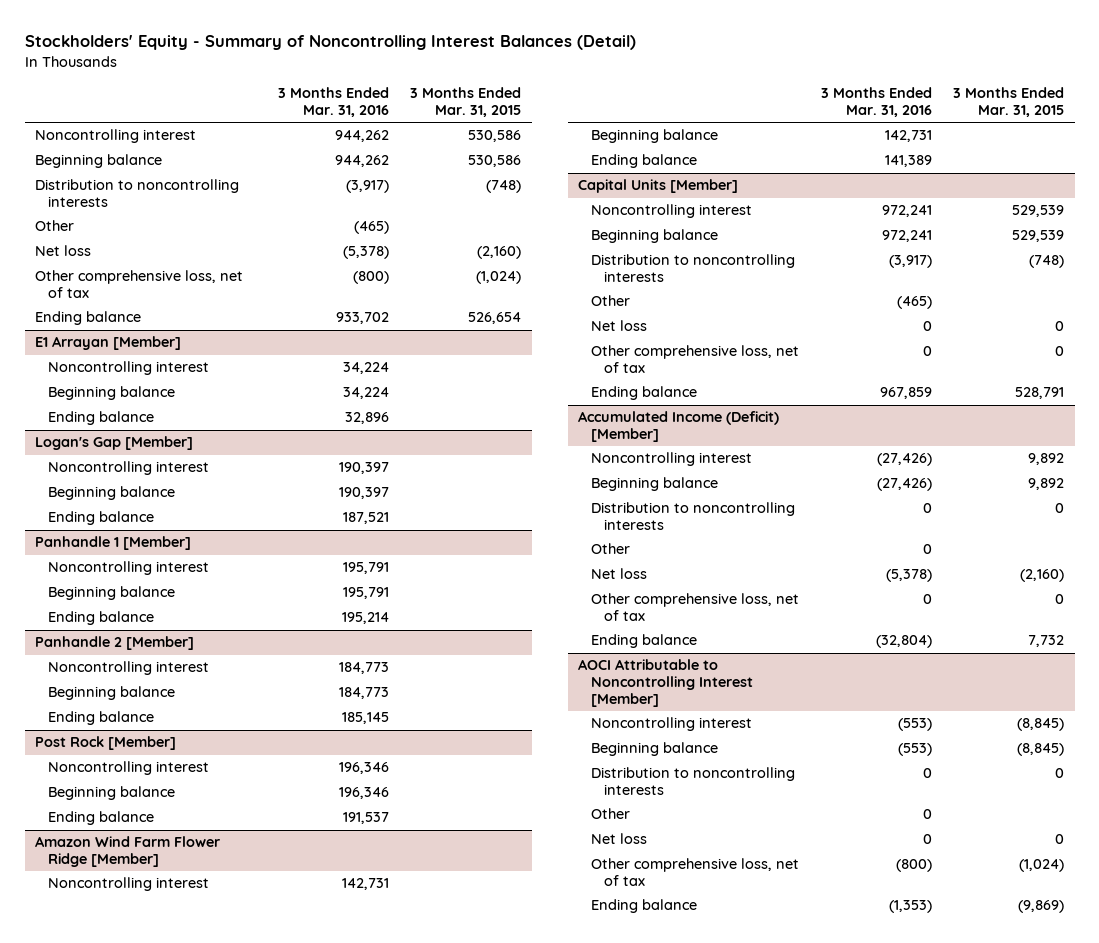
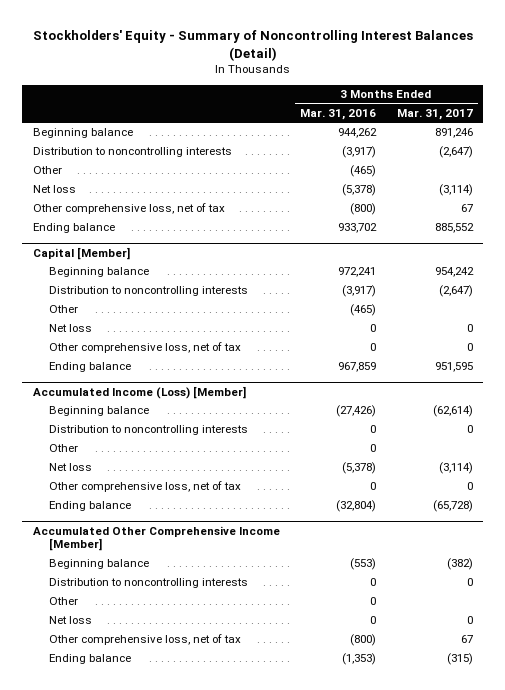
[410,87,522,118] 3 Months Ended Mar. 31, 2015 -> none
none -> [396,108,473,120] Mar. 31, 2017
[35,129,197,144] Noncontrolling interest -> none
[35,336,182,351] E1 Arrayan [Member] -> none
[48,361,210,376] Noncontrolling interest -> none
[48,386,176,401] Beginning balance -> none
[48,411,155,426] Ending balance -> none
[35,436,194,451] Logan's Gap [Member] -> none
[48,461,210,476] Noncontrolling interest -> none
[48,486,176,501] Beginning balance -> none
[48,511,155,526] Ending balance -> none
[35,536,192,551] Panhandle 1 [Member] -> none
[48,561,210,576] Noncontrolling interest -> none
[48,586,176,601] Beginning balance -> none
[48,611,155,626] Ending balance -> none
[35,636,195,651] Panhandle 2 [Member] -> none
[48,661,210,676] Noncontrolling interest -> none
[48,686,176,701] Beginning balance -> none
[48,711,155,726] Ending balance -> none
[35,736,177,751] Post Rock [Member] -> none
[48,761,210,776] Noncontrolling interest -> none
[48,786,176,801] Beginning balance -> none
[48,811,155,826] Ending balance -> none
[35,836,221,868] Amazon Wind Farm Flower Ridge [Member] -> none
[48,877,210,892] Noncontrolling interest -> none
[591,129,719,144] Beginning balance -> none
[591,154,698,169] Ending balance -> none
[591,204,753,219] Noncontrolling interest -> none
[578,179,739,194] Capital Units [Member] -> [32,247,130,261] Capital [Member]
[591,452,753,467] Noncontrolling interest -> none
[578,411,780,443] Accumulated Income (Deficit) [Member] -> [32,386,246,400] Accumulated Income (Loss) [Member]
[591,717,753,732] Noncontrolling interest -> none
[578,659,754,707] AOCI Attributable to Noncontrolling Interest [Member] -> [32,526,280,552] Accumulated Other Comprehensive Income [Member]

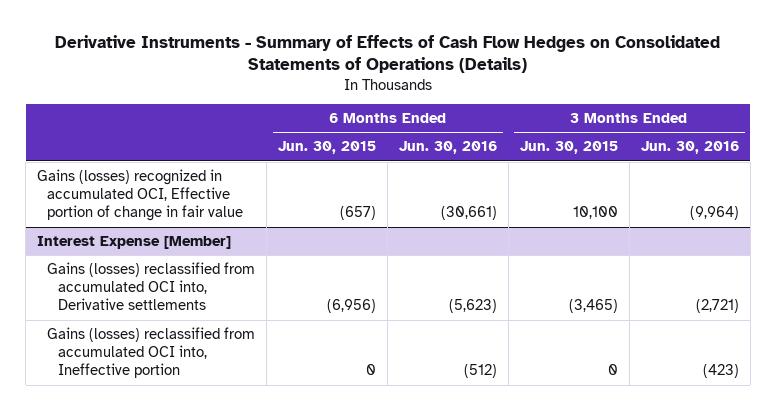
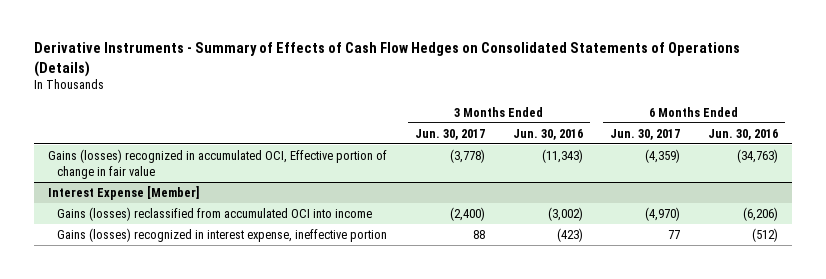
[278,141,377,155] Jun. 30, 2015 -> none
[520,141,619,155] Jun. 30, 2015 -> none
none -> [414,128,485,140] Jun. 30, 2017
none -> [610,128,681,140] Jun. 30, 2017
[441,206,498,221] (30,661) -> [737,148,779,163] (34,763)
[689,206,739,221] (9,964) -> [541,148,583,163] (11,343)
[47,261,256,311] Gains (losses) reclassified from accumulated OCI into, Derivative settlements -> [56,206,372,221] Gains (losses) reclassified from accumulated OCI into income
[449,299,498,314] (5,623) -> [743,206,779,221] (6,206)
[695,299,739,314] (2,721) -> [547,206,583,221] (3,002)
[47,326,256,379] Gains (losses) reclassified from accumulated OCI into, Ineffective portion -> [56,227,387,242] Gains (losses) recognized in interest expense, ineffective portion

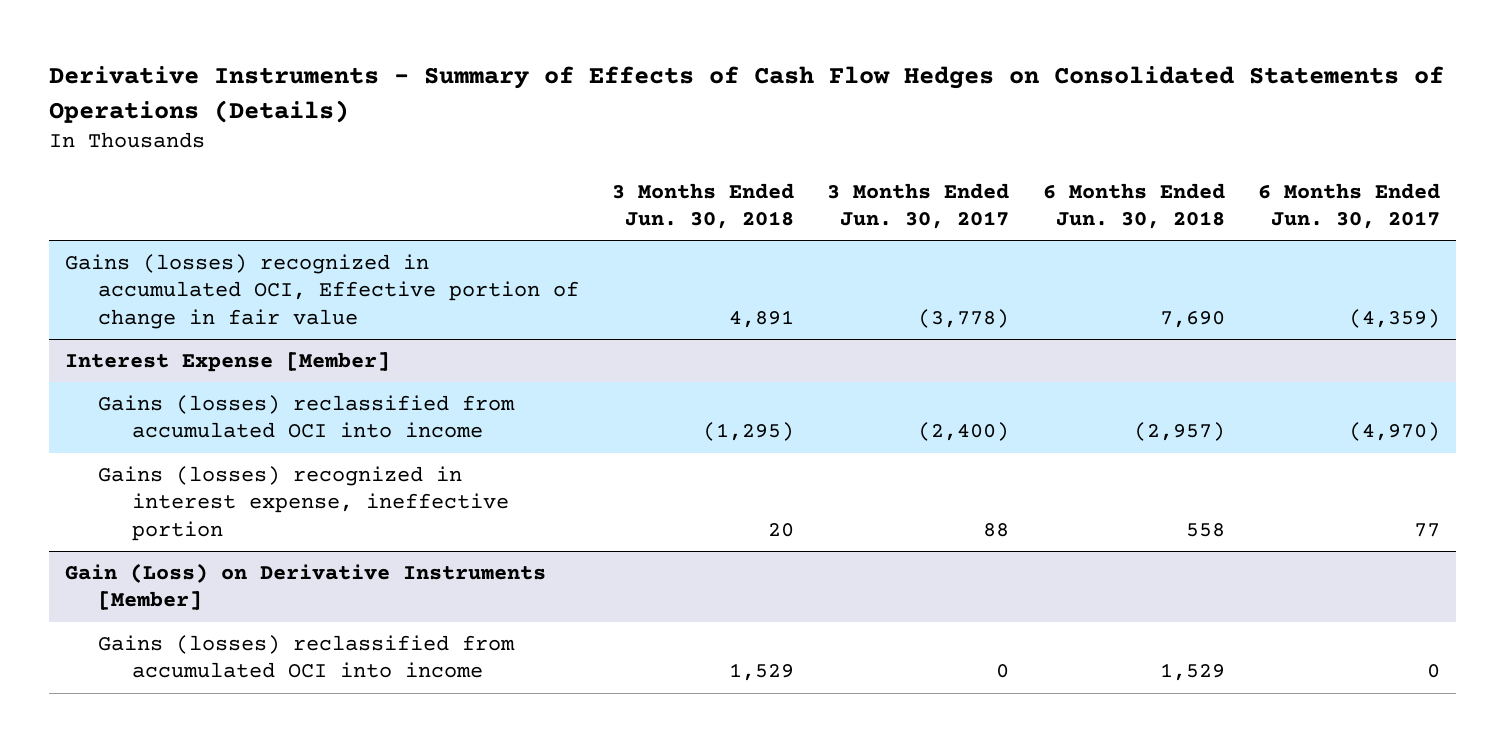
[512,128,583,140] Jun. 30, 2016 -> none
[708,128,779,140] Jun. 30, 2016 -> none
none -> [612,182,795,230] 3 Months Ended Jun. 30, 2018
none -> [1042,182,1225,230] 6 Months Ended Jun. 30, 2018
none -> [65,563,547,611] Gain (Loss) on Derivative Instruments [Member]
none -> [98,635,516,679] Gains (losses) reclassified from accumulated OCI into income

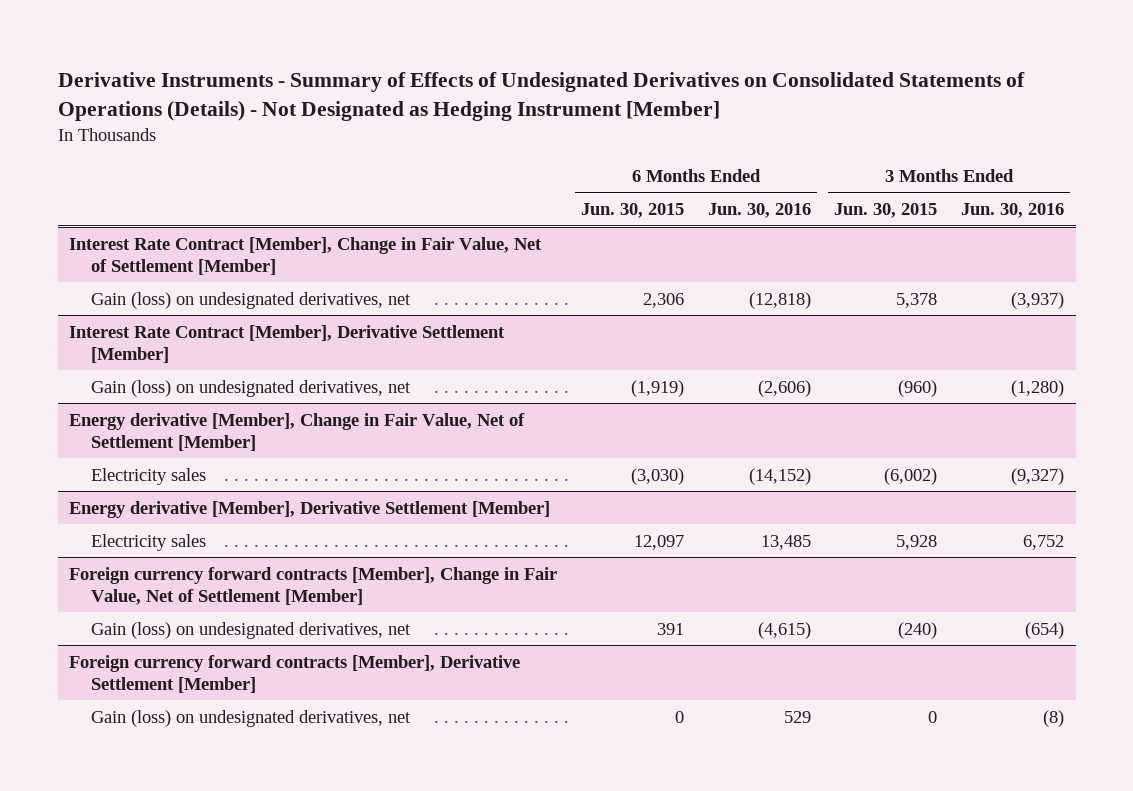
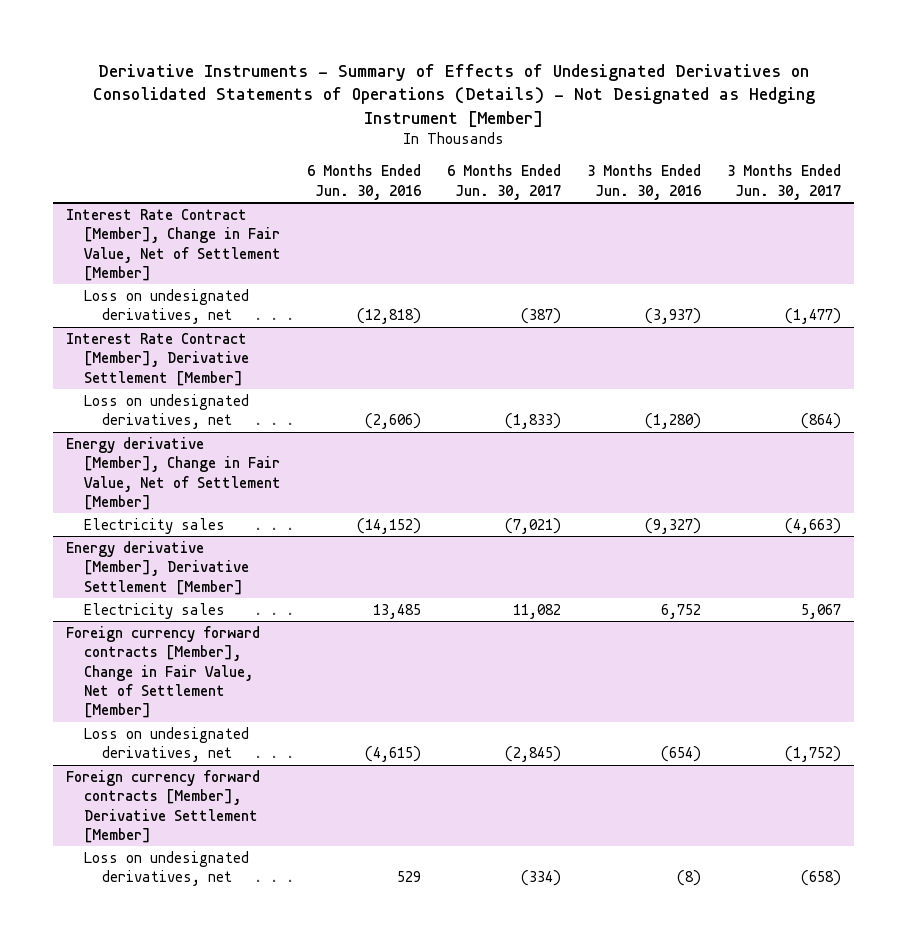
[581,203,685,219] Jun. 30, 2015 -> none
[834,203,938,219] Jun. 30, 2015 -> none
none -> [447,164,562,200] 6 Months Ended Jun. 30, 2017
none -> [727,164,842,200] 3 Months Ended Jun. 30, 2017
[91,291,412,309] Gain (loss) on undesignated derivatives, net -> [83,288,249,325] Loss on undesignated derivatives, net
[91,379,412,397] Gain (loss) on undesignated derivatives, net -> [83,393,249,430] Loss on undesignated derivatives, net
[91,621,412,639] Gain (loss) on undesignated derivatives, net -> [83,726,249,763] Loss on undesignated derivatives, net
[91,709,412,727] Gain (loss) on undesignated derivatives, net -> [83,850,249,887] Loss on undesignated derivatives, net

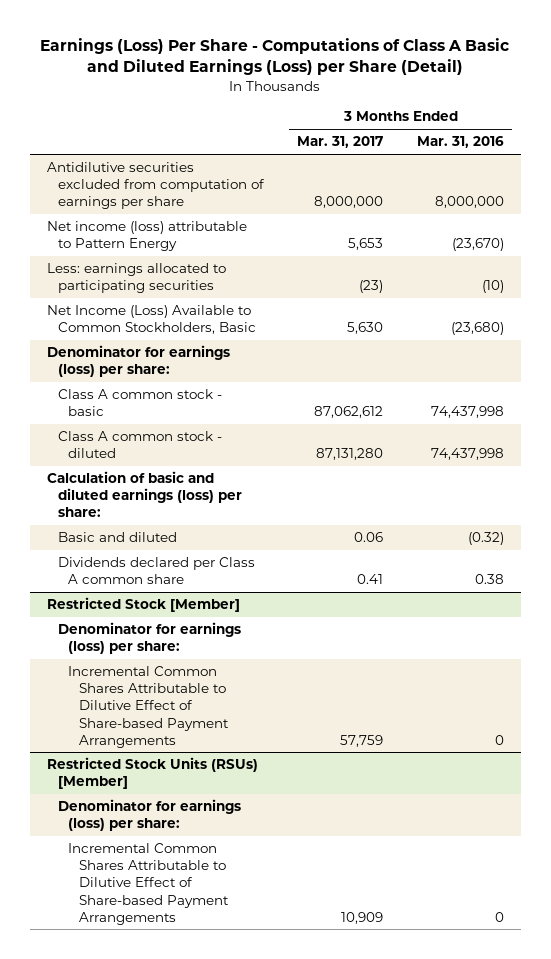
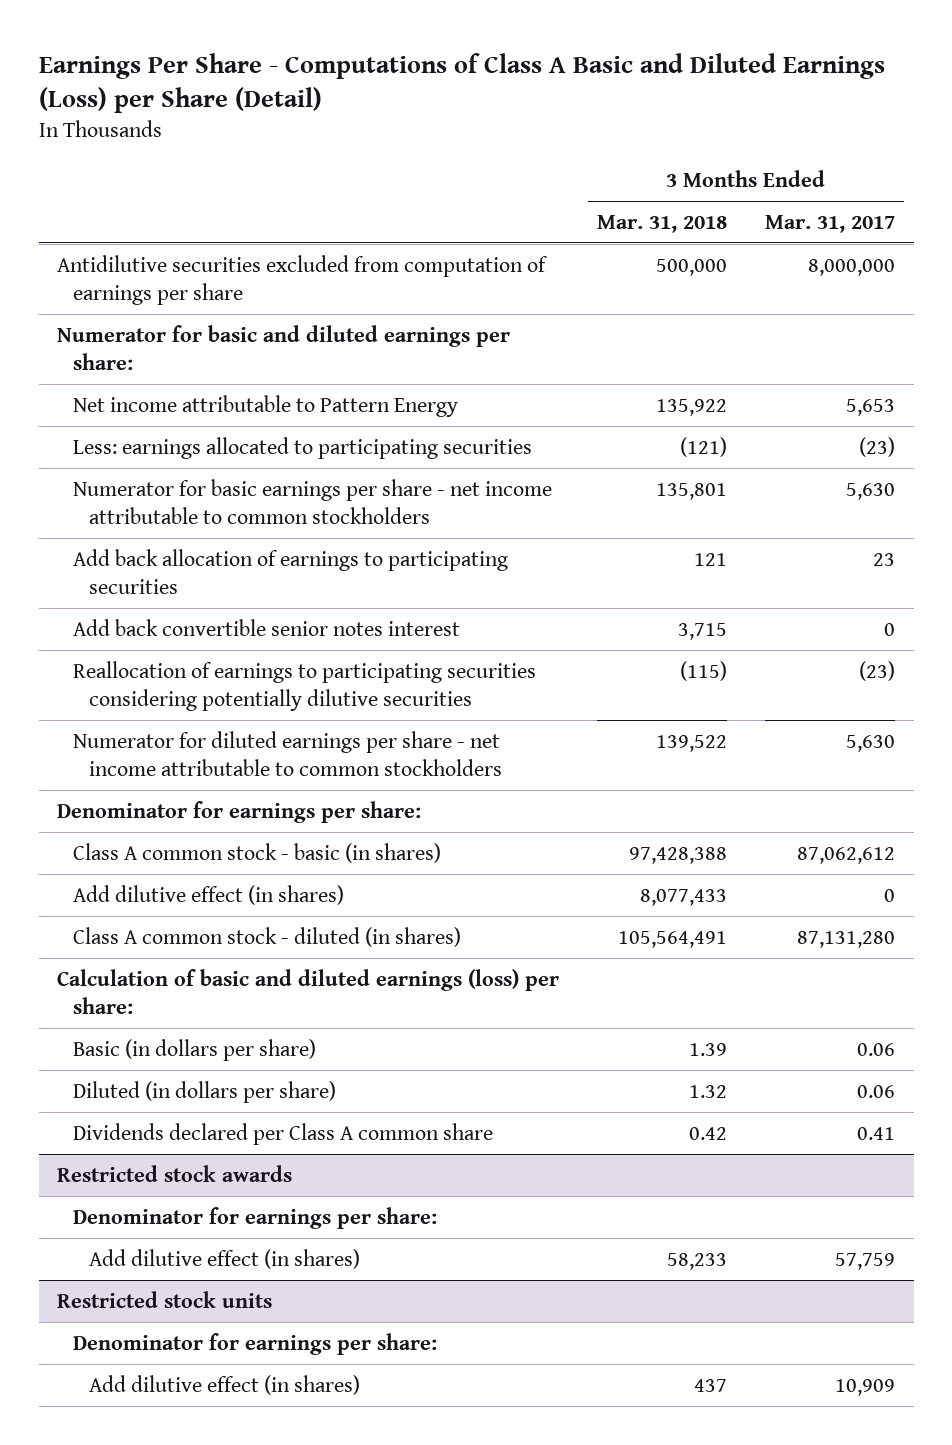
[40,38,510,76] Earnings (Loss) Per Share - Computations of Class A Basic and Diluted Earnings (Loss) per Share (Detail) -> [38,52,885,114] Earnings Per Share - Computations of Class A Basic and Diluted Earnings (Loss) per Share (Detail)
[417,136,505,149] Mar. 31, 2016 -> none
none -> [597,214,728,233] Mar. 31, 2018
none -> [57,324,511,371] Numerator for basic and diluted earnings per share:
[46,221,247,252] Net income (loss) attributable to Pattern Energy -> [73,394,459,417] Net income attributable to Pattern Energy
[46,305,256,335] Net Income (Loss) Available to Common Stockholders, Basic -> [73,478,553,525] Numerator for basic earnings per share - net income attributable to common stockholders
none -> [73,548,509,595] Add back allocation of earnings to participating securities
none -> [73,618,461,636] Add back convertible senior notes interest
none -> [73,660,537,712] Reallocation of earnings to participating securities considering potentially dilutive securities
none -> [73,730,503,777] Numerator for diluted earnings per share - net income attributable to common stockholders
[46,345,230,378] Denominator for earnings (loss) per share: -> [57,800,422,823] Denominator for earnings per share:
[57,389,222,417] Class A common stock - basic -> [73,842,442,863] Class A common stock - basic (in shares)
none -> [73,884,345,905] Add dilutive effect (in shares)
[57,431,222,459] Class A common stock - diluted -> [73,926,462,947] Class A common stock - diluted (in shares)
[57,532,177,543] Basic and diluted -> none
none -> [73,1038,317,1061] Basic (in dollars per share)
none -> [73,1080,337,1103] Diluted (in dollars per share)
[46,597,240,613] Restricted Stock [Member] -> [57,1164,293,1182] Restricted stock awards
[57,622,241,655] Denominator for earnings (loss) per share: -> [73,1206,438,1229] Denominator for earnings per share:
[68,666,230,748] Incremental Common Shares Attributable to Dilutive Effect of Share-based Payment Arrangements -> [89,1248,361,1269] Add dilutive effect (in shares)
[46,757,258,790] Restricted Stock Units (RSUs) [Member] -> [57,1290,273,1308] Restricted stock units
[57,799,241,832] Denominator for earnings (loss) per share: -> [73,1332,438,1355] Denominator for earnings per share:
[68,843,230,925] Incremental Common Shares Attributable to Dilutive Effect of Share-based Payment Arrangements -> [89,1374,361,1395] Add dilutive effect (in shares)

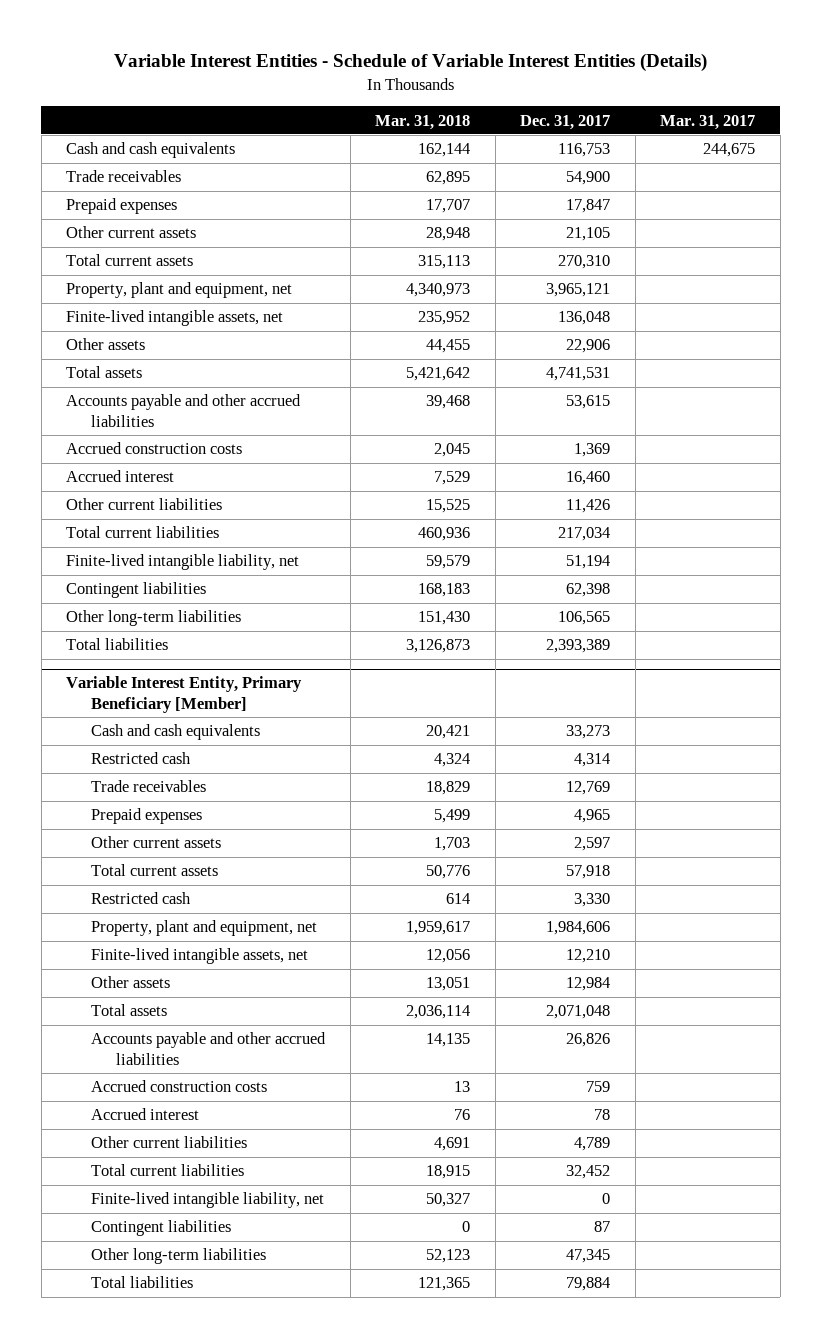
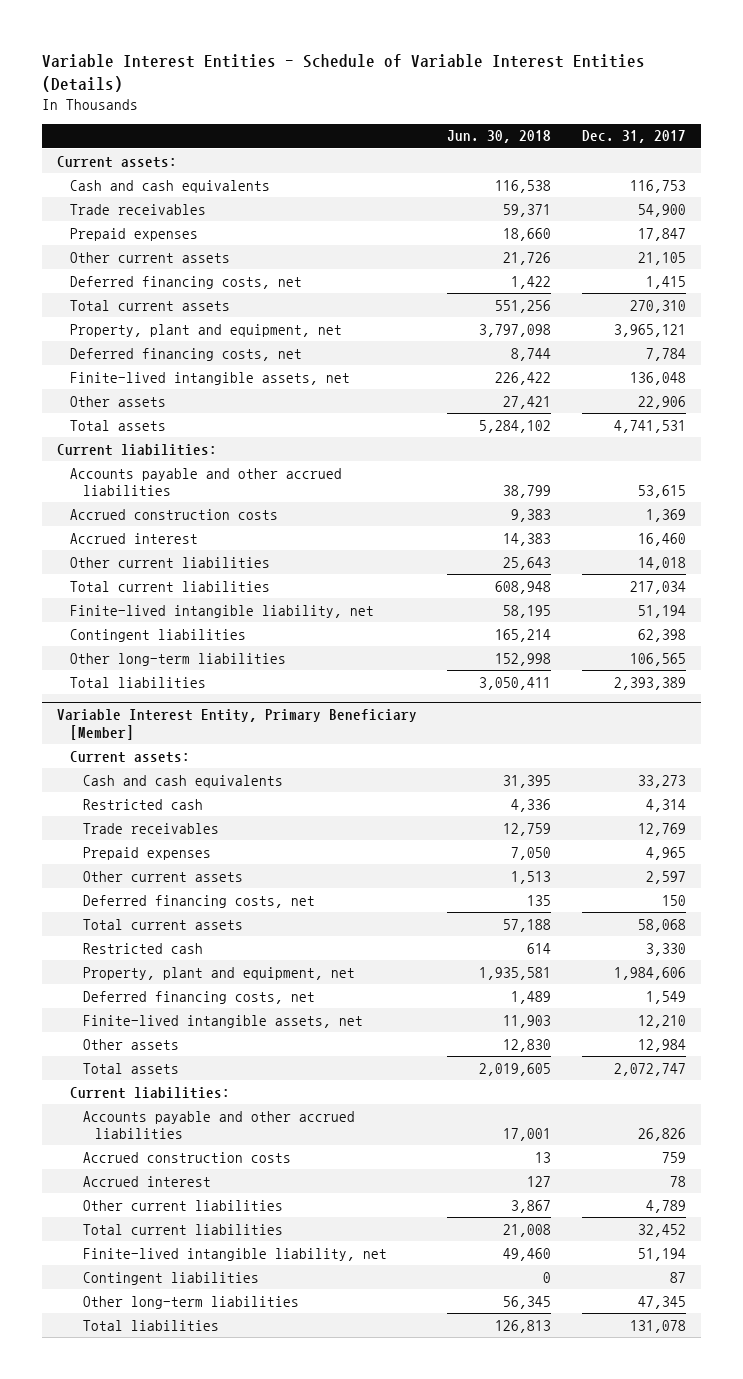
[375,114,471,130] Mar. 31, 2018 -> none
[660,114,756,130] Mar. 31, 2017 -> none
none -> [447,130,552,144] Jun. 30, 2018
none -> [57,155,178,168] Current assets:
none -> [70,275,303,289] Deferred financing costs, net
none -> [70,347,303,361] Deferred financing costs, net
none -> [57,443,218,456] Current liabilities:
[566,499,611,514] 11,426 -> [637,556,686,570] 14,018
none -> [70,750,191,763] Current assets:
none -> [82,894,315,908] Deferred financing costs, net
[566,865,611,880] 57,918 -> [637,918,686,932] 58,068
none -> [82,990,315,1004] Deferred financing costs, net
[546,1005,611,1020] 2,071,048 -> [613,1062,686,1076] 2,072,747
none -> [70,1086,231,1099] Current liabilities:
[602,1193,611,1205] 0 -> [637,1247,686,1261] 51,194
[566,1277,611,1292] 79,884 -> [629,1319,686,1333] 131,078

